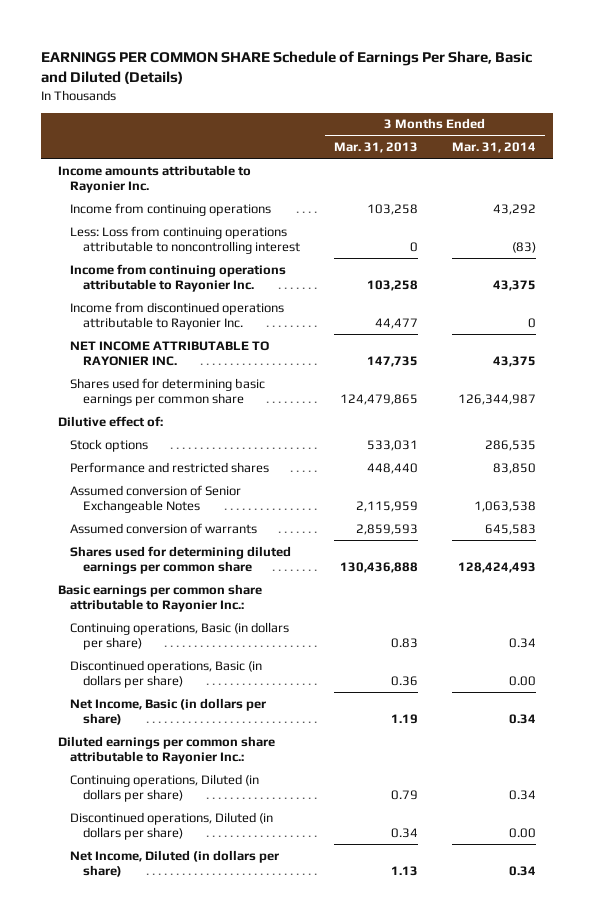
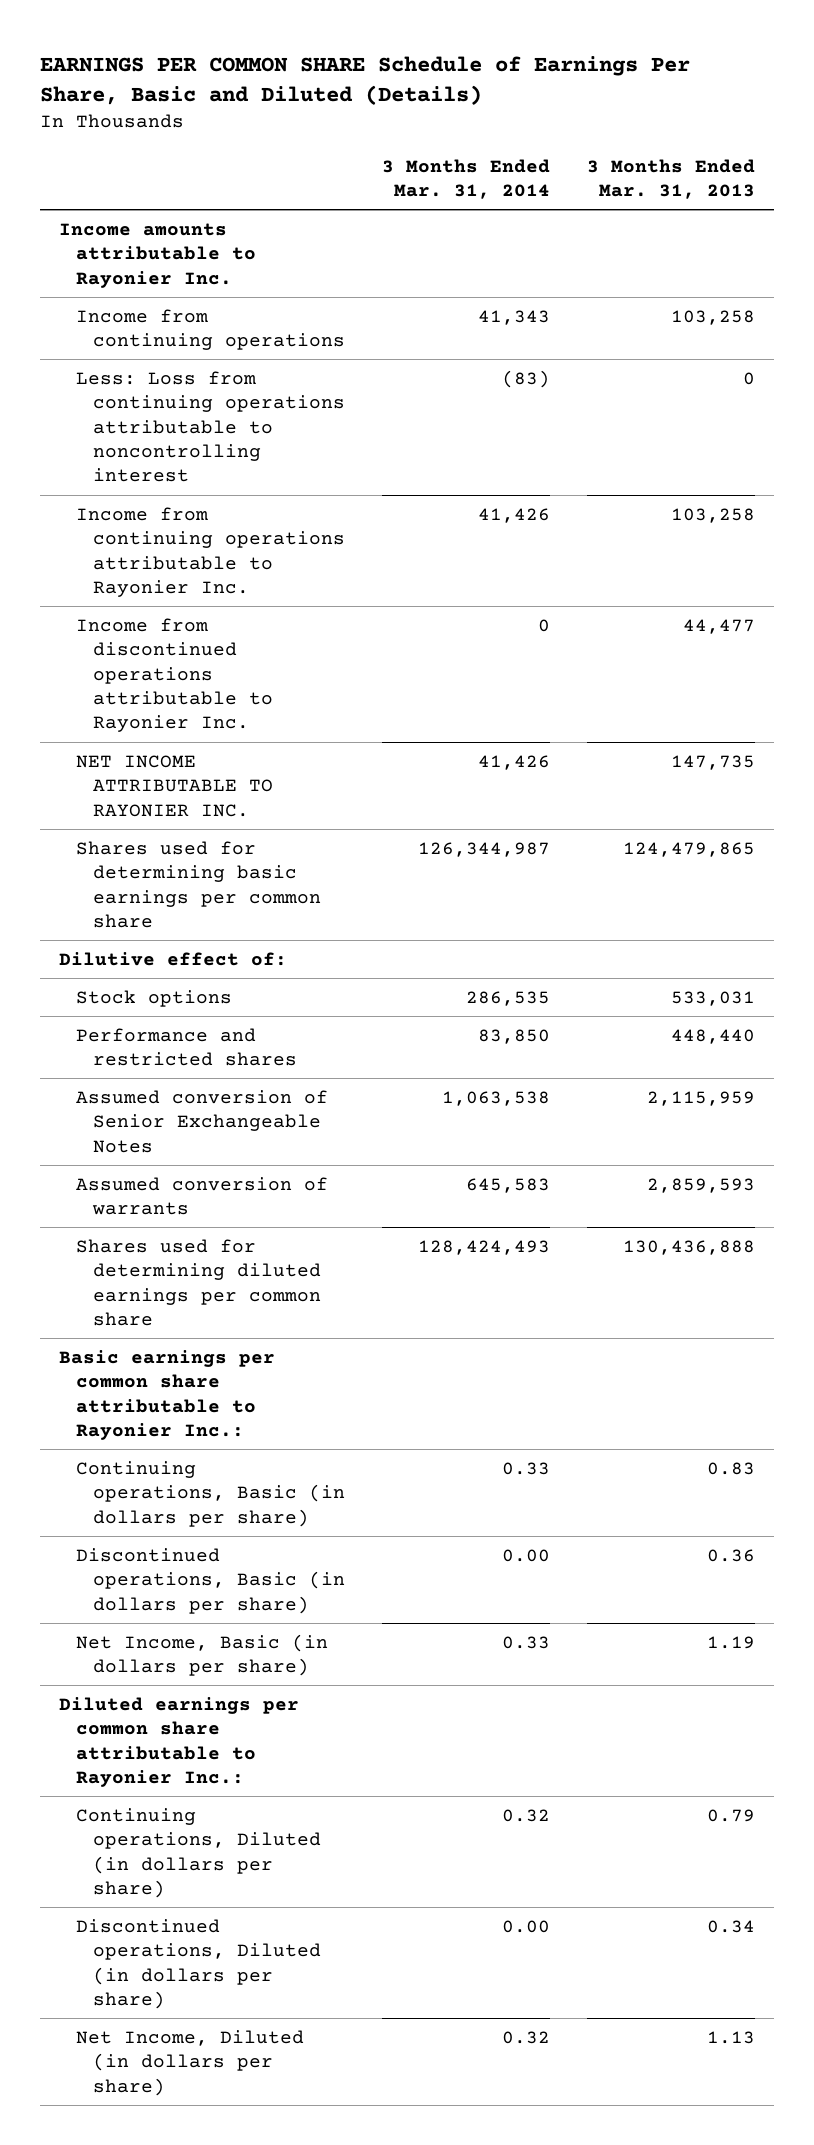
[493,203,537,215] 43,292 -> [478,309,551,325] 41,343
[493,279,537,291] 43,375 -> [478,507,551,523] 41,426
[493,355,537,367] 43,375 -> [478,754,551,770] 41,426
[509,637,537,648] 0.34 -> [502,1461,551,1475] 0.33
[509,713,537,724] 0.34 -> [502,1635,551,1649] 0.33
[509,789,537,800] 0.34 -> [502,1808,551,1822] 0.32
[509,865,537,876] 0.34 -> [502,2030,551,2044] 0.32

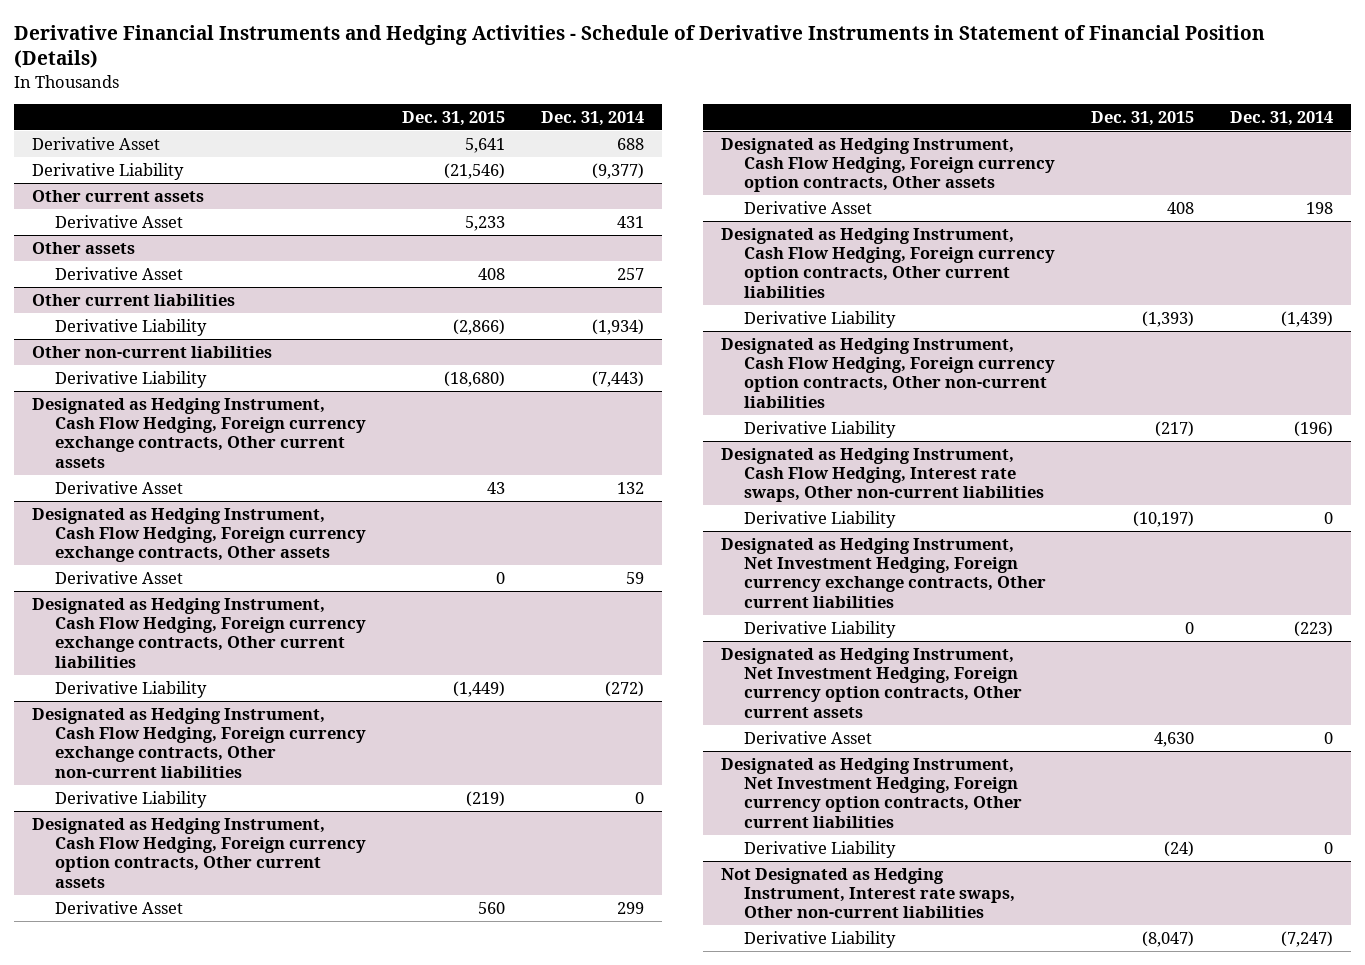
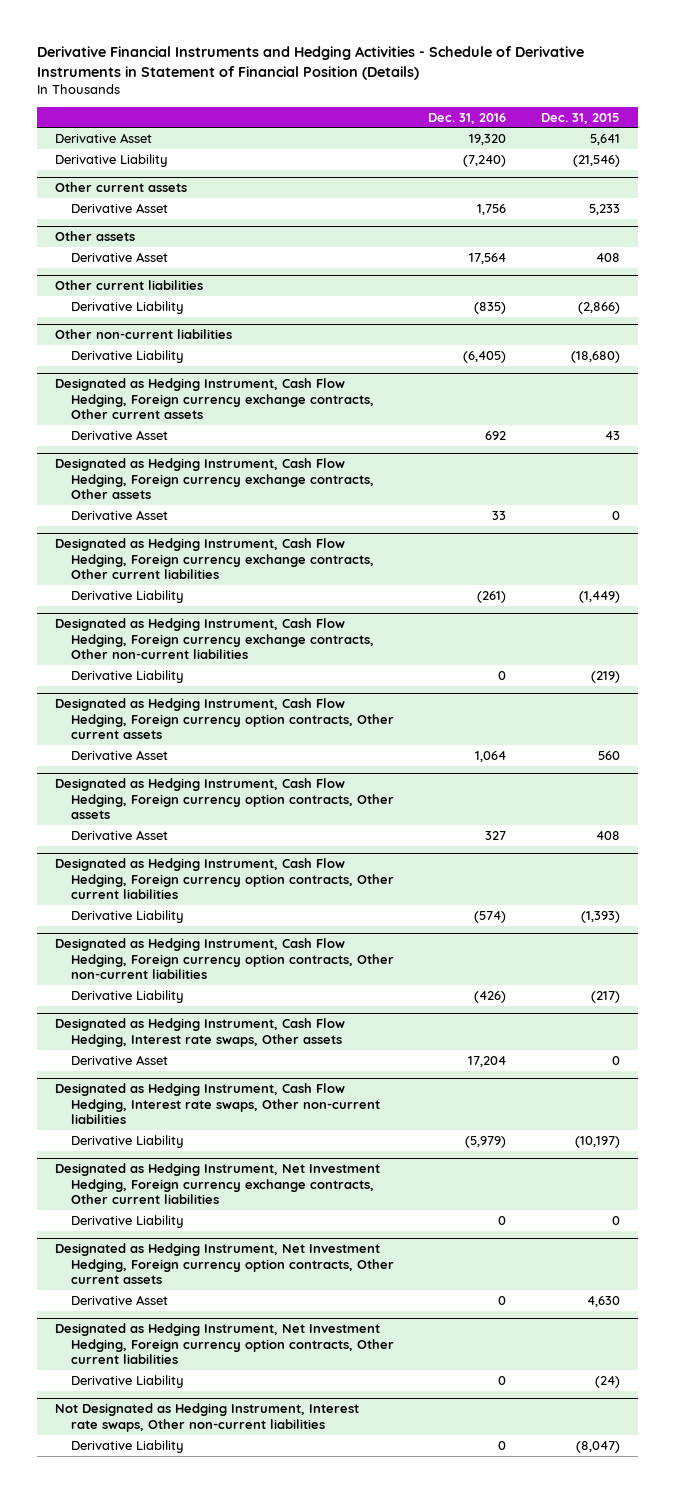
[541,110,645,126] Dec. 31, 2014 -> none
none -> [428,112,507,124] Dec. 31, 2016
none -> [54,1018,345,1047] Designated as Hedging Instrument, Cash Flow Hedging, Interest rate swaps, Other assets
none -> [70,1054,168,1065] Derivative Asset

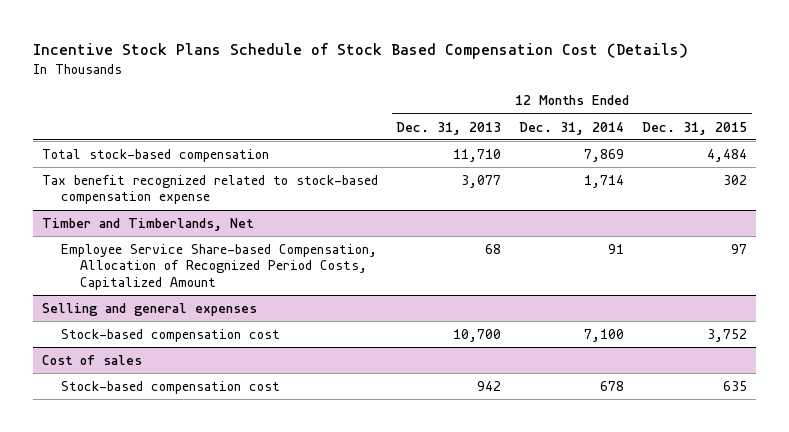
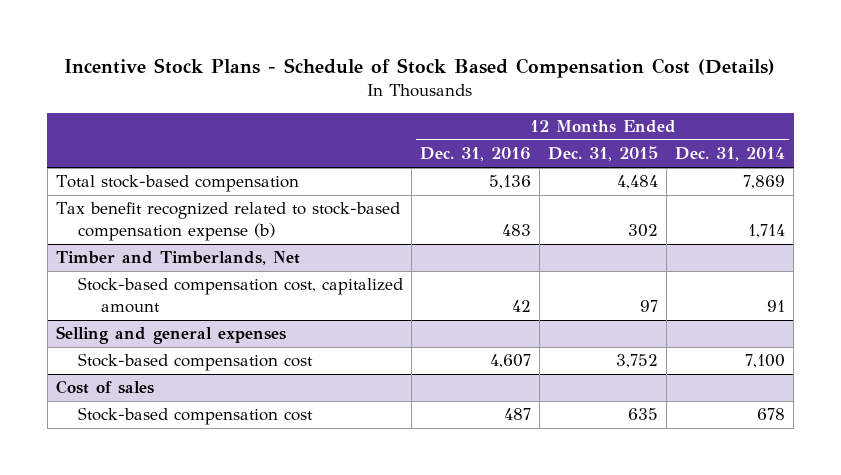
[33,42,689,59] Incentive Stock Plans Schedule of Stock Based Compensation Cost (Details) -> [64,58,776,79] Incentive Stock Plans - Schedule of Stock Based Compensation Cost (Details)
[396,121,502,135] Dec. 31, 2013 -> none
none -> [420,147,532,162] Dec. 31, 2016
[42,174,379,205] Tax benefit recognized related to stock-based compensation expense -> [55,202,400,241] Tax benefit recognized related to stock-based compensation expense (b)
[61,243,378,291] Employee Service Share-based Compensation, Allocation of Recognized Period Costs, Capitalized Amount -> [78,277,404,313] Stock-based compensation cost, capitalized amount

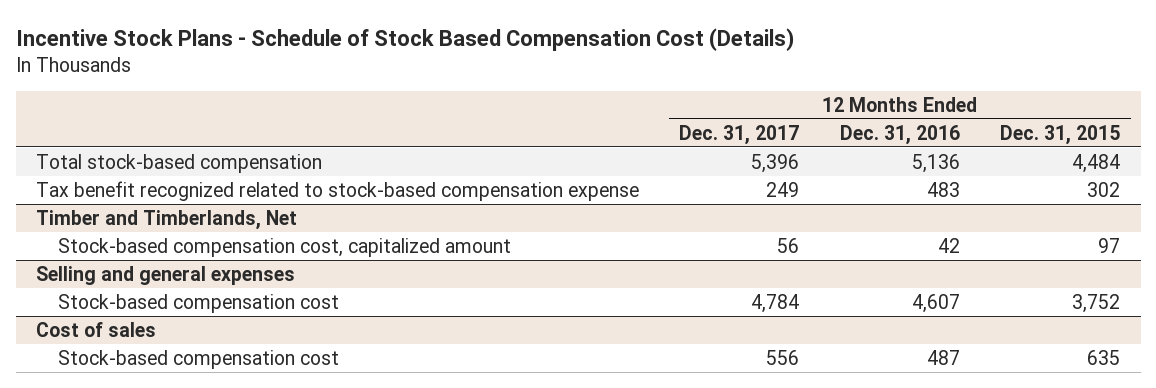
[675,147,786,162] Dec. 31, 2014 -> none
none -> [679,124,800,145] Dec. 31, 2017
[55,202,400,241] Tax benefit recognized related to stock-based compensation expense (b) -> [35,180,639,201] Tax benefit recognized related to stock-based compensation expense

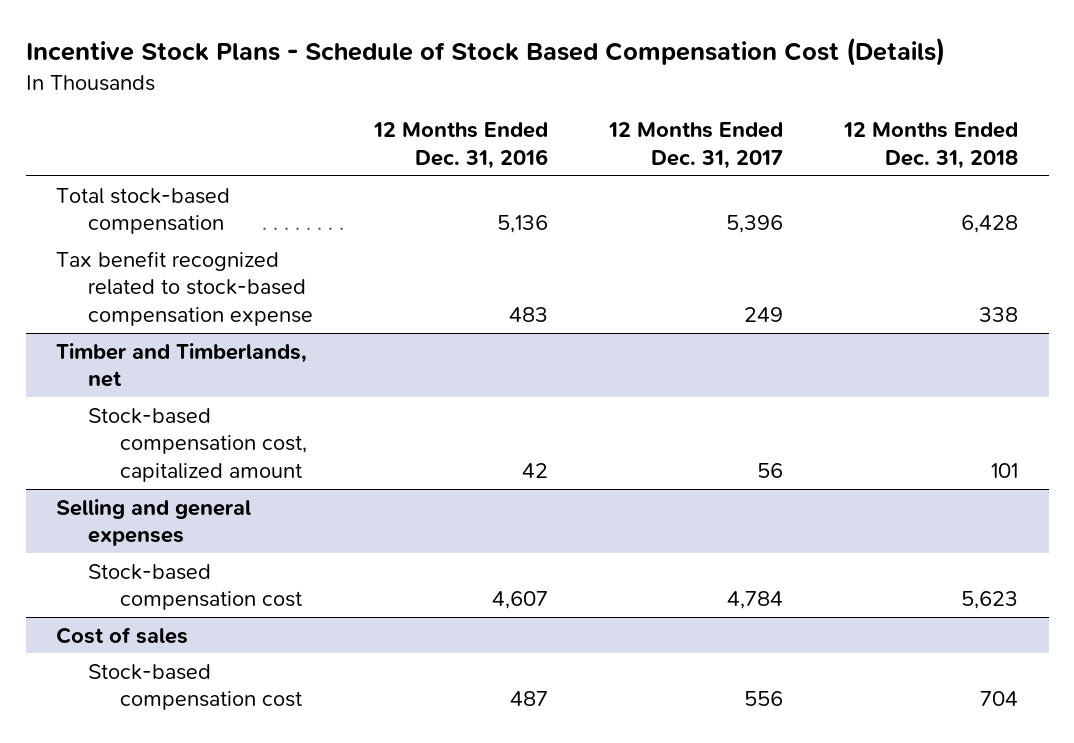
[1000,124,1121,145] Dec. 31, 2015 -> none
none -> [843,122,1019,170] 12 Months Ended Dec. 31, 2018
[35,209,297,230] Timber and Timberlands, Net -> [56,342,308,388] Timber and Timberlands, net

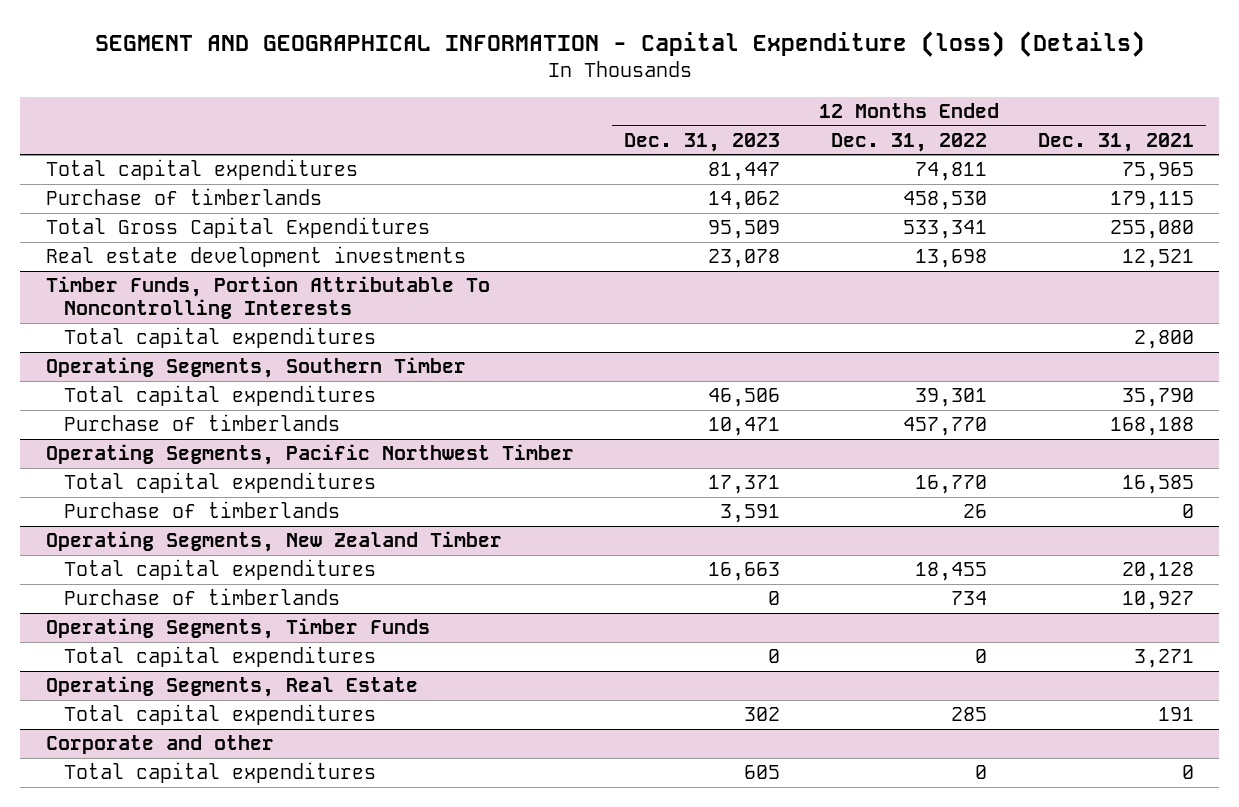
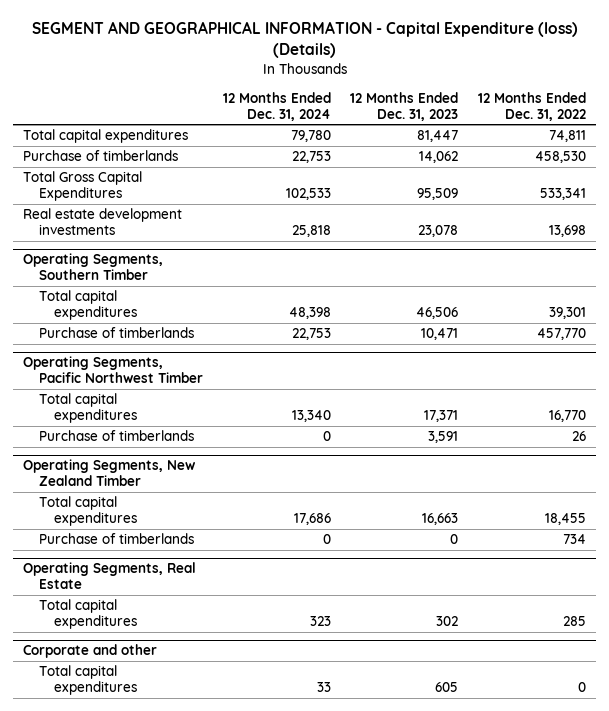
[1037,132,1194,152] Dec. 31, 2021 -> none
none -> [222,91,331,121] 12 Months Ended Dec. 31, 2024
[45,276,490,320] Timber Funds, Portion Attributable To Noncontrolling Interests -> none
[63,327,376,349] Total capital expenditures -> none
[45,618,430,640] Operating Segments, Timber Funds -> none
[63,646,376,668] Total capital expenditures -> none

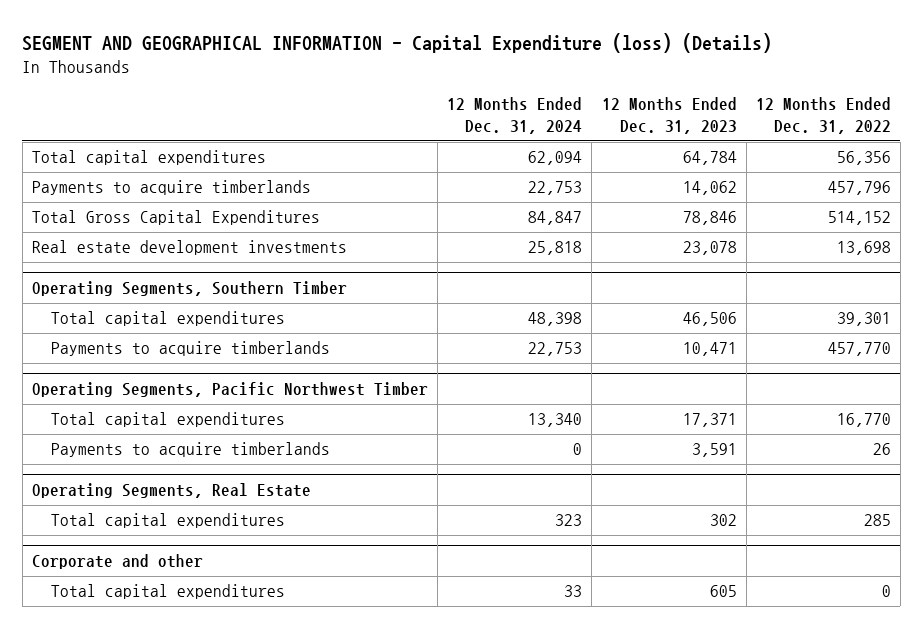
[23,150,179,162] Purchase of timberlands -> none
[290,130,331,143] 79,780 -> [528,151,583,166] 62,094
[417,130,459,143] 81,447 -> [682,151,737,166] 64,784
[549,130,587,143] 74,811 -> [836,151,891,166] 56,356
none -> [31,180,311,196] Payments to acquire timberlands
[285,188,331,201] 102,533 -> [528,211,583,226] 84,847
[417,188,459,201] 95,509 -> [682,211,737,226] 78,846
[540,188,587,201] 533,341 -> [827,211,891,226] 514,152
[38,327,194,339] Purchase of timberlands -> [51,341,331,357] Payments to acquire timberlands
[23,459,196,487] Operating Segments, New Zealand Timber -> none
[38,496,138,527] Total capital expenditures -> none
[38,533,194,545] Purchase of timberlands -> none
[38,430,194,442] Purchase of timberlands -> [51,442,331,458] Payments to acquire timberlands

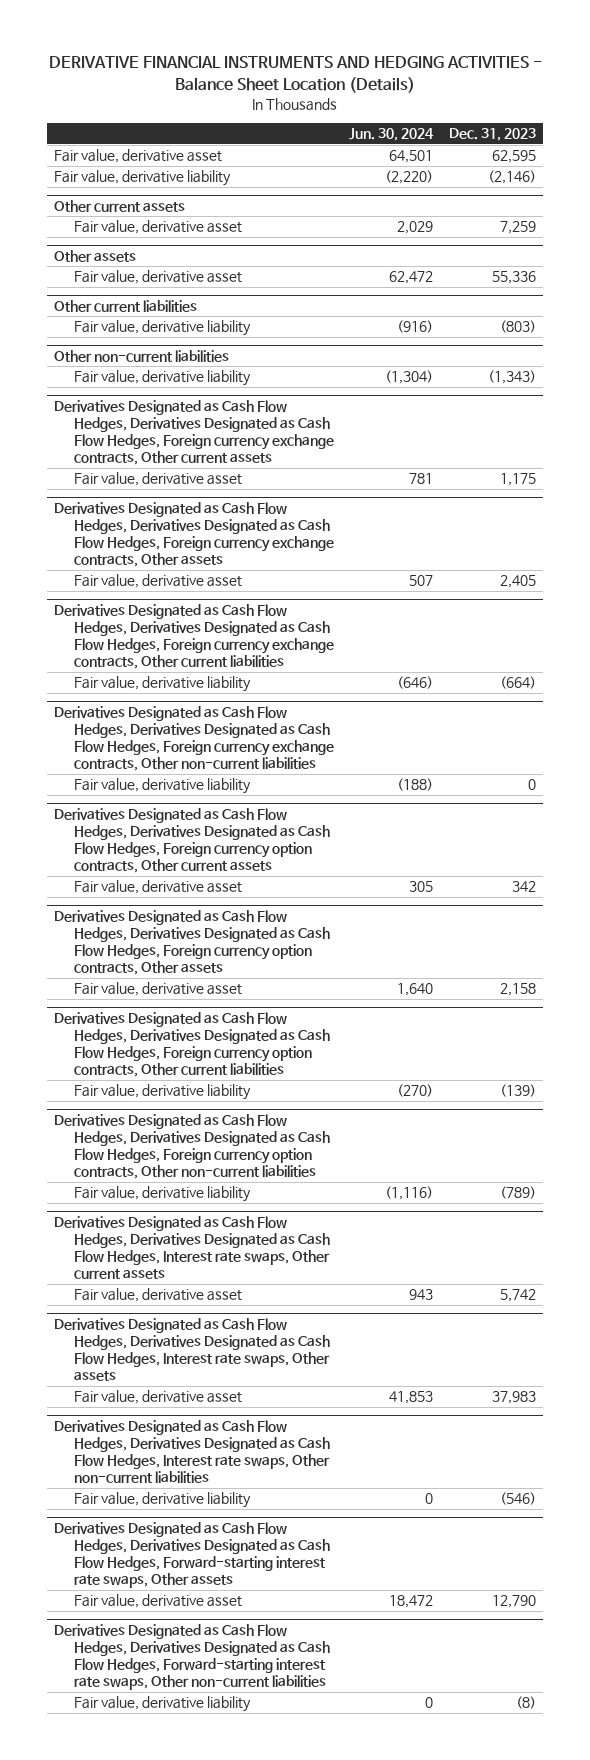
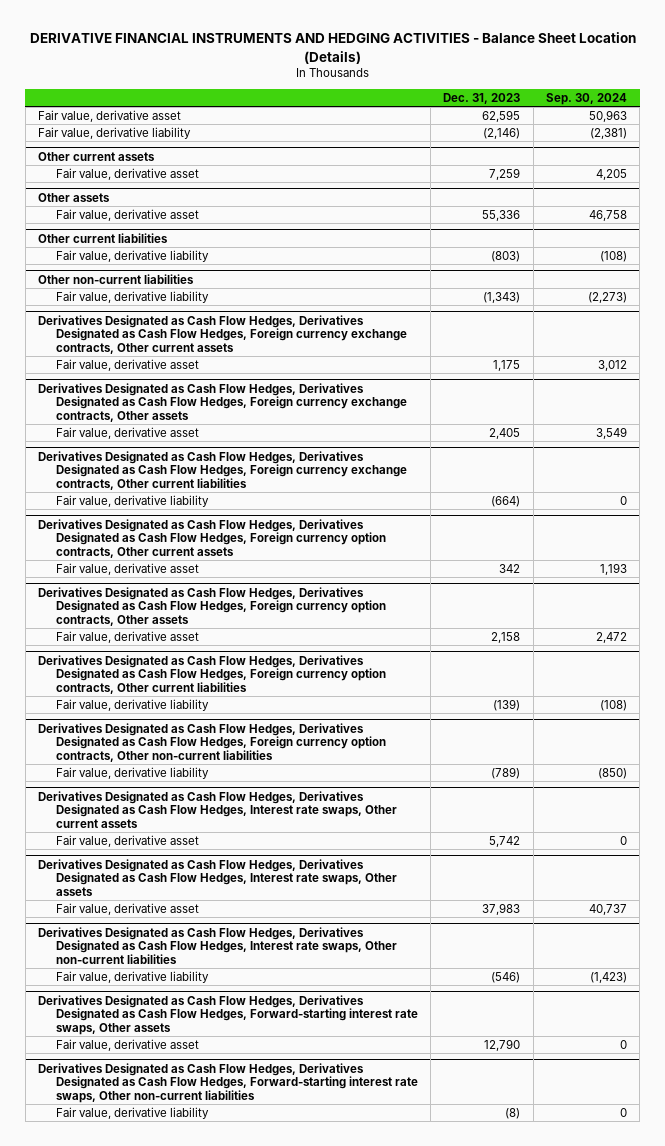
[349,128,435,142] Jun. 30, 2024 -> none
none -> [545,92,627,105] Sep. 30, 2024
[54,705,335,772] Derivatives Designated as Cash Flow Hedges, Derivatives Designated as Cash Flow Hedges, Foreign currency exchange contracts, Other non-current liabilities -> none
[74,778,252,795] Fair value, derivative liability -> none

